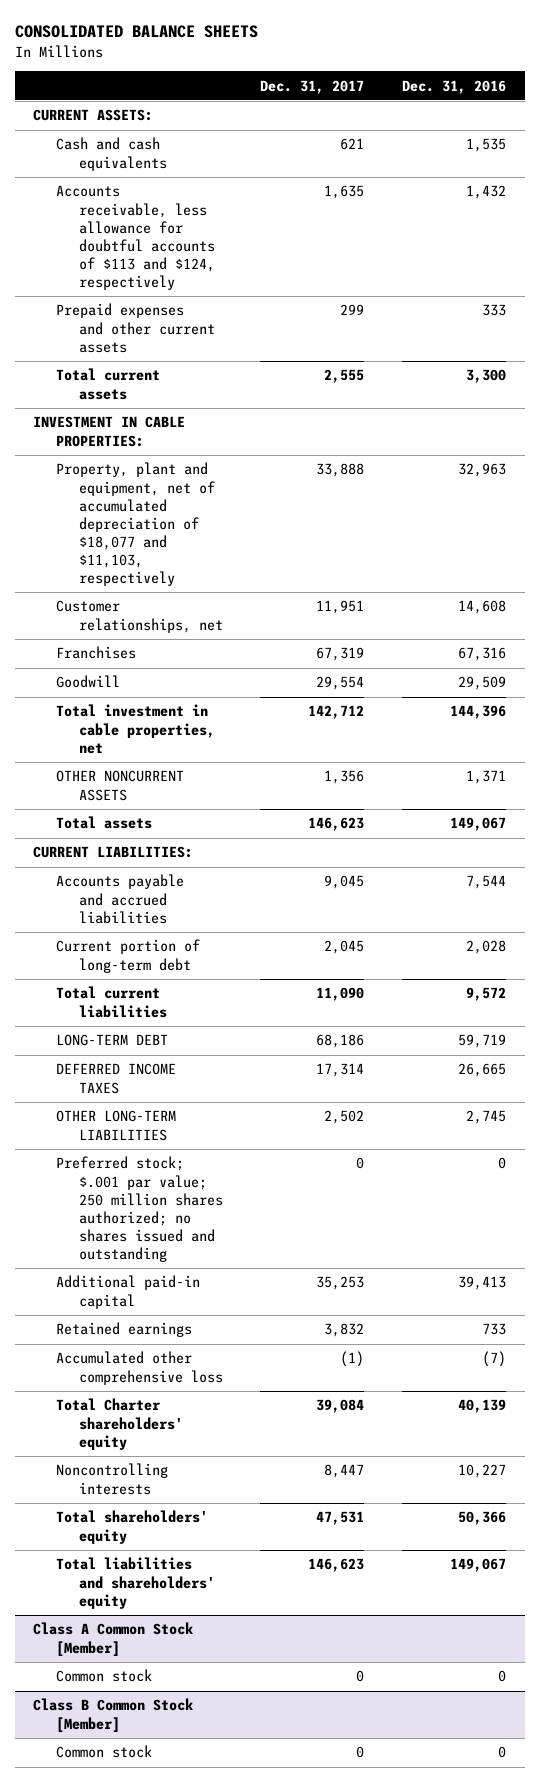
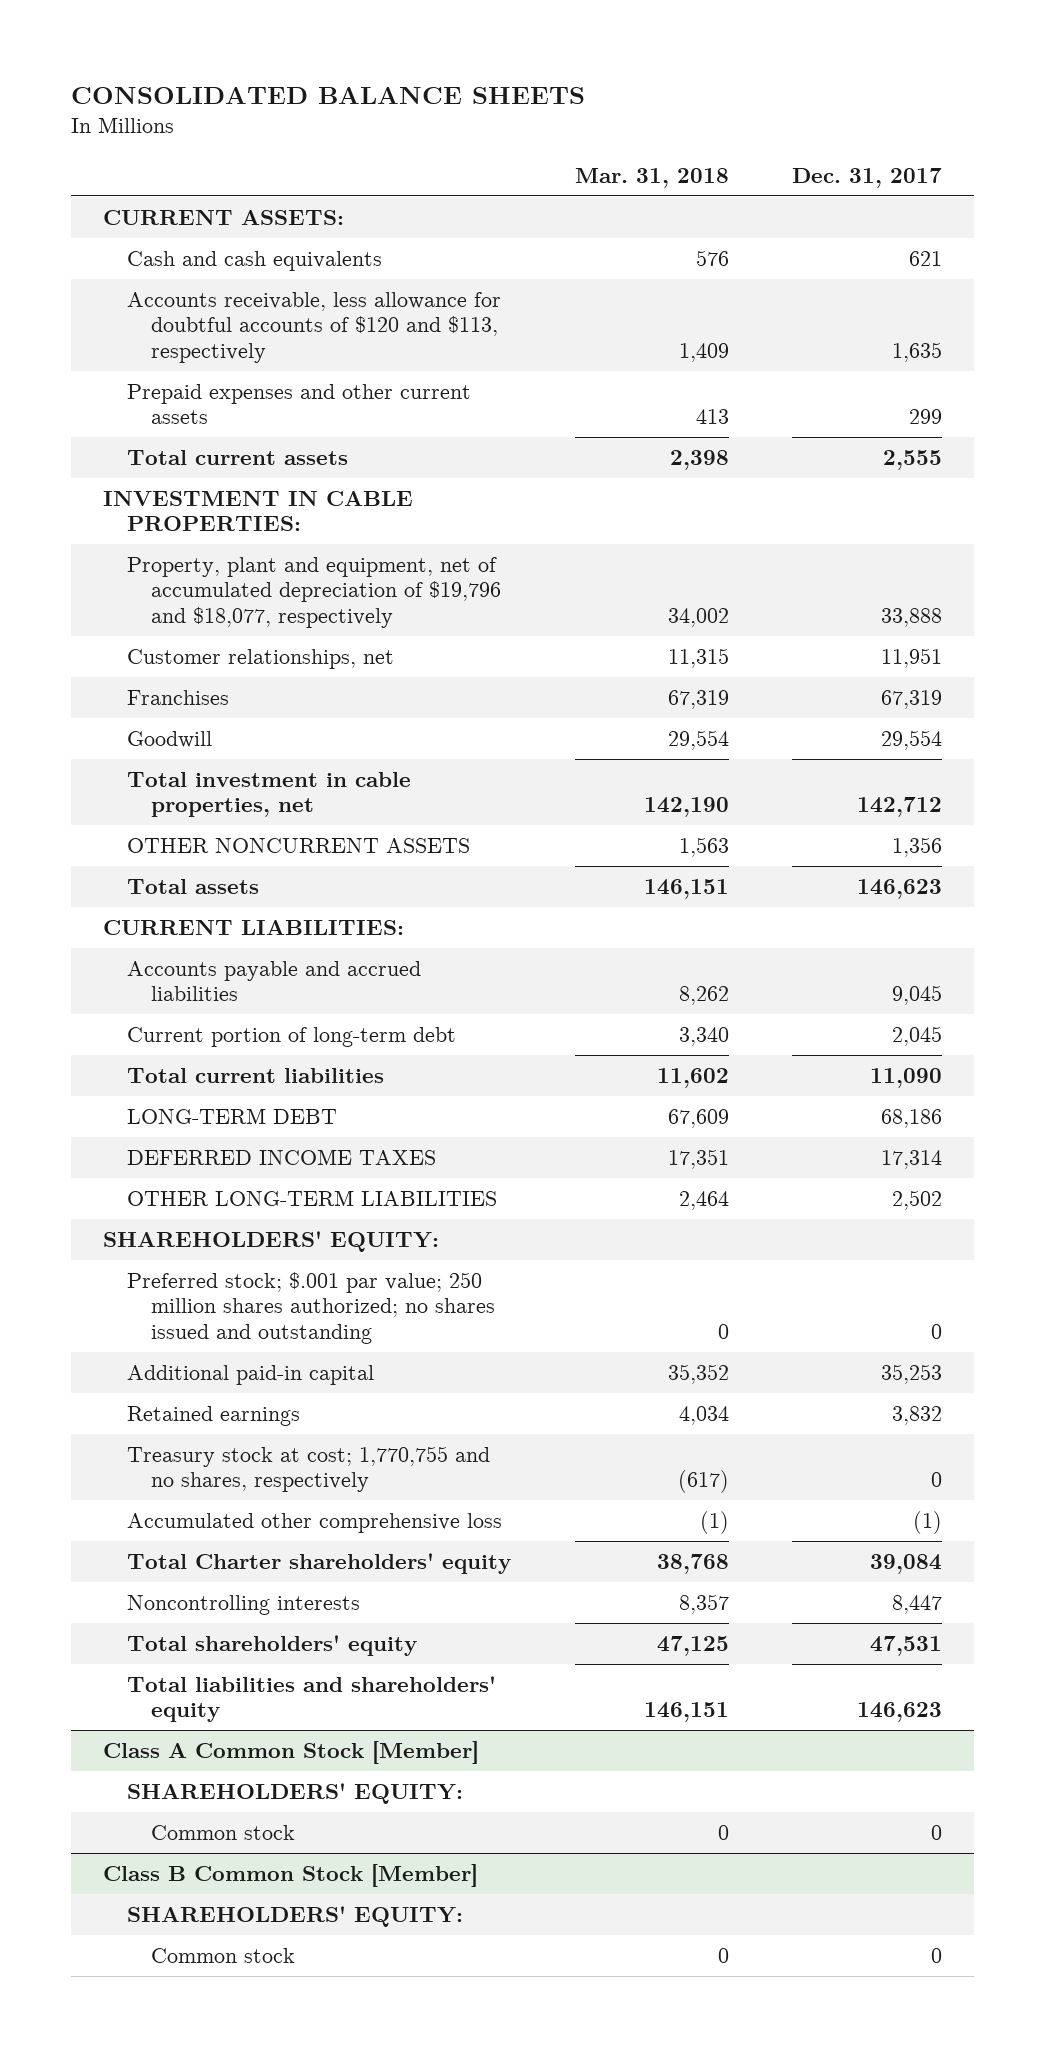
[401,79,506,94] Dec. 31, 2016 -> none
none -> [574,167,729,188] Mar. 31, 2018
[56,185,216,290] Accounts receivable, less allowance for doubtful accounts of $113 and $124, respectively -> [126,292,501,363] Accounts receivable, less allowance for doubtful accounts of $120 and $113, respectively
[56,462,216,587] Property, plant and equipment, net of accumulated depreciation of $18,077 and $11,103, respectively -> [126,557,501,628] Property, plant and equipment, net of accumulated depreciation of $19,796 and $18,077, respectively
none -> [102,1231,439,1253] SHAREHOLDERS' EQUITY:
none -> [126,1446,490,1493] Treasury stock at cost; 1,770,755 and no shares, respectively
none -> [126,1783,463,1805] SHAREHOLDERS' EQUITY:
none -> [126,1906,463,1928] SHAREHOLDERS' EQUITY:

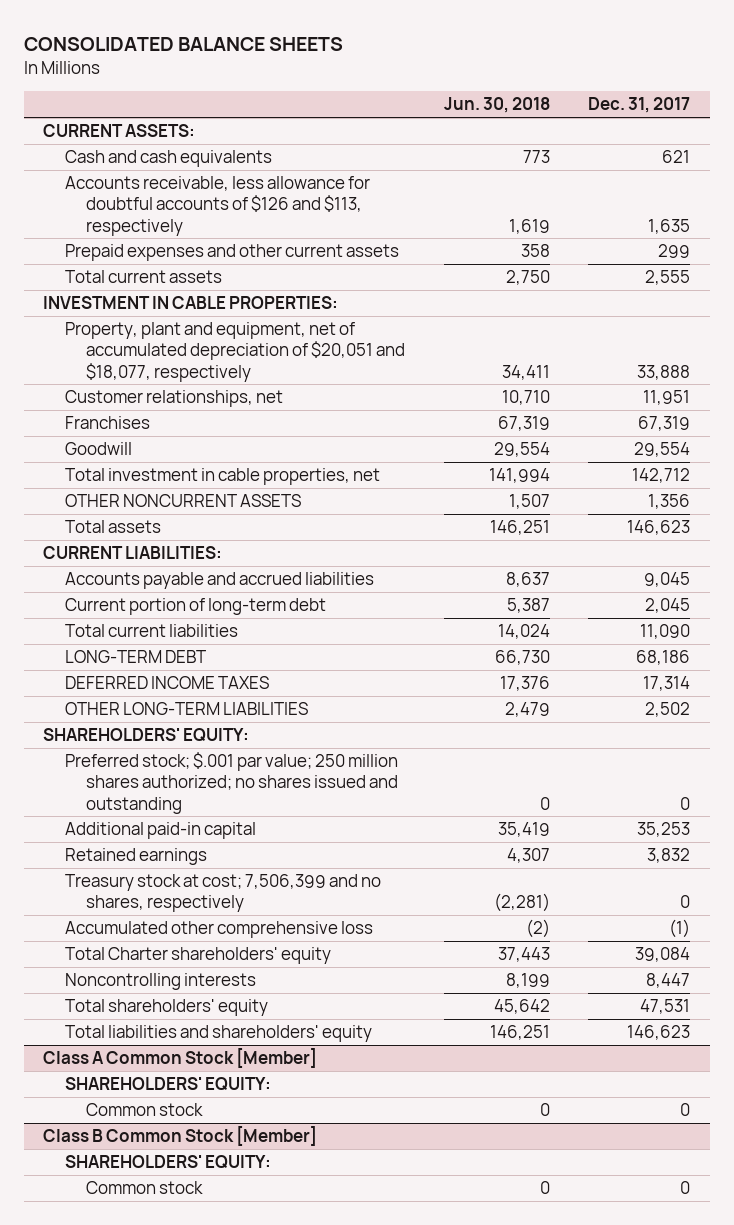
[574,167,729,188] Mar. 31, 2018 -> none
none -> [443,97,550,114] Jun. 30, 2018
[126,292,501,363] Accounts receivable, less allowance for doubtful accounts of $120 and $113, respectively -> [64,176,370,236] Accounts receivable, less allowance for doubtful accounts of $126 and $113, respectively
[126,557,501,628] Property, plant and equipment, net of accumulated depreciation of $19,796 and $18,077, respectively -> [64,322,406,382] Property, plant and equipment, net of accumulated depreciation of $20,051 and $18,077, respectively
[126,1446,490,1493] Treasury stock at cost; 1,770,755 and no shares, respectively -> [64,874,381,913] Treasury stock at cost; 7,506,399 and no shares, respectively

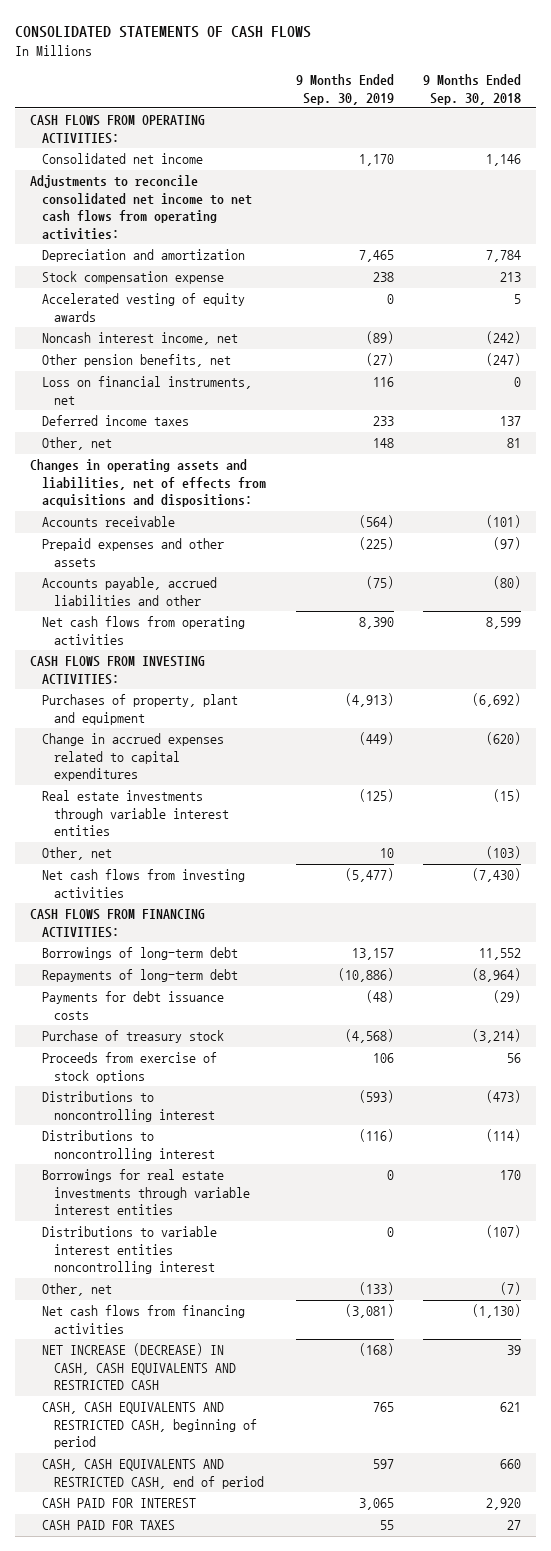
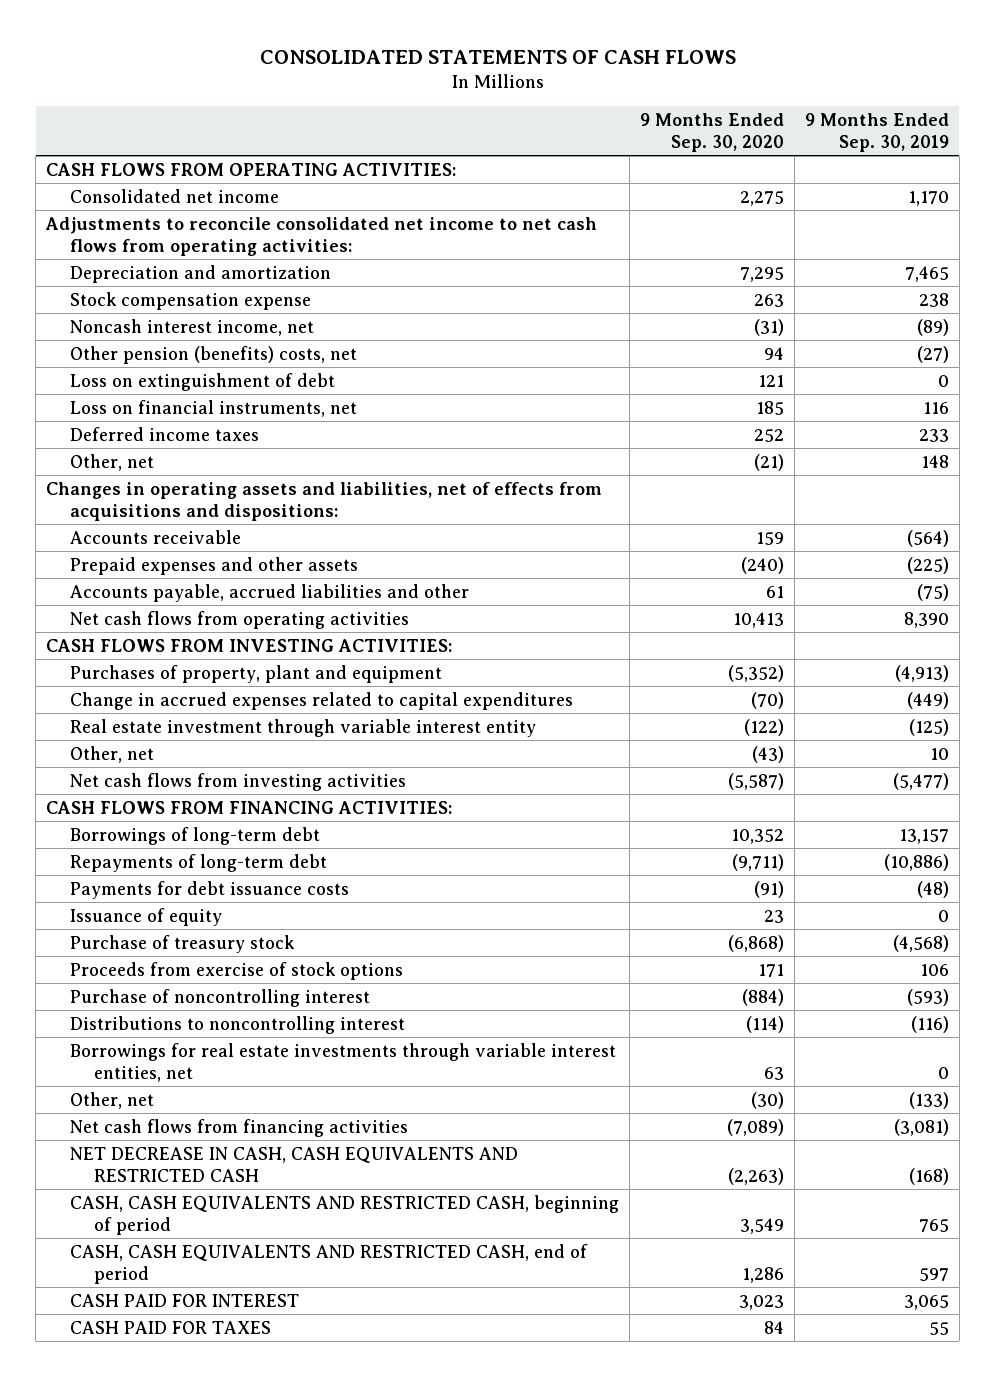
[423,73,522,105] 9 Months Ended Sep. 30, 2018 -> none
none -> [639,112,784,153] 9 Months Ended Sep. 30, 2020
[42,293,246,322] Accelerated vesting of equity awards -> none
[42,354,232,368] Other pension benefits, net -> [70,345,358,364] Other pension (benefits) costs, net
none -> [70,372,336,391] Loss on extinguishment of debt
[42,790,230,837] Real estate investments through variable interest entities -> [70,718,537,737] Real estate investment through variable interest entity
none -> [70,907,223,926] Issuance of equity
[42,1091,216,1122] Distributions to noncontrolling interest -> [70,988,371,1007] Purchase of noncontrolling interest
[42,1226,218,1275] Distributions to variable interest entities noncontrolling interest -> none
[42,1169,251,1216] Borrowings for real estate investments through variable interest entities -> [70,1042,617,1082] Borrowings for real estate investments through variable interest entities, net
[42,1343,237,1391] NET INCREASE (DECREASE) IN CASH, CASH EQUIVALENTS AND RESTRICTED CASH -> [70,1146,519,1182] NET DECREASE IN CASH, CASH EQUIVALENTS AND RESTRICTED CASH

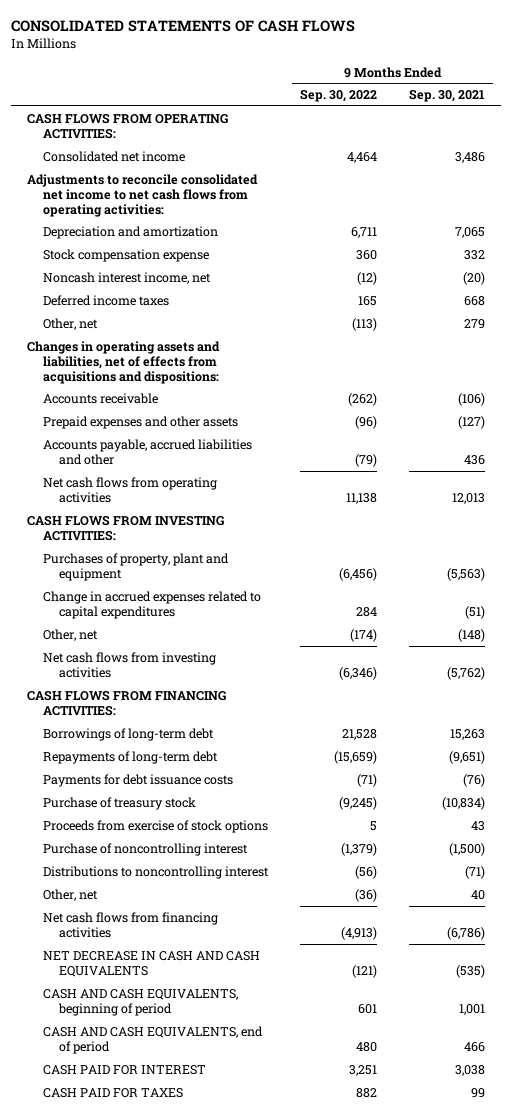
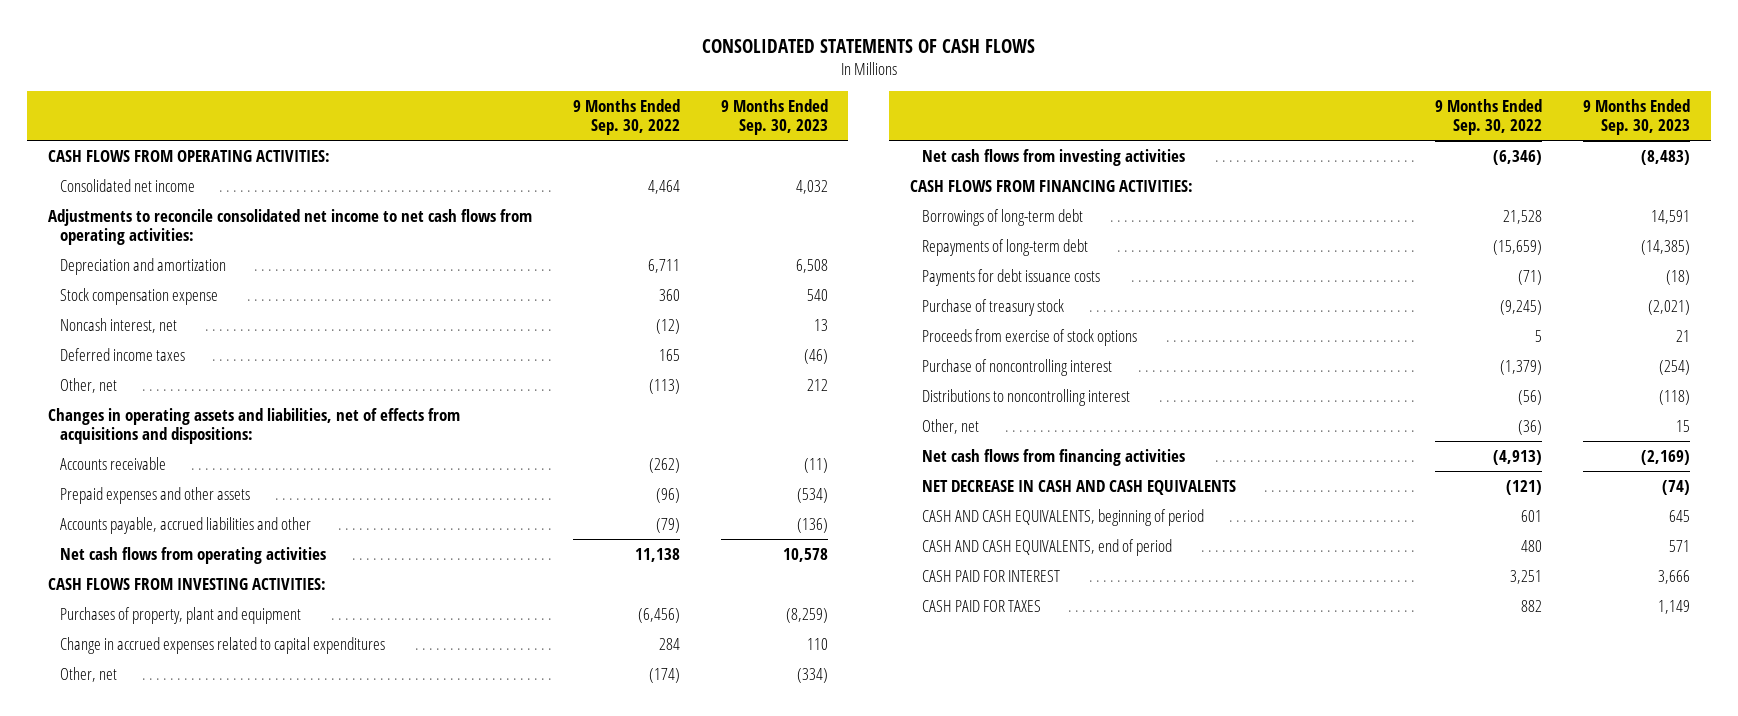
[409,89,486,103] Sep. 30, 2021 -> none
none -> [720,98,828,136] 9 Months Ended Sep. 30, 2023
[43,271,212,284] Noncash interest income, net -> [59,317,177,333] Noncash interest, net

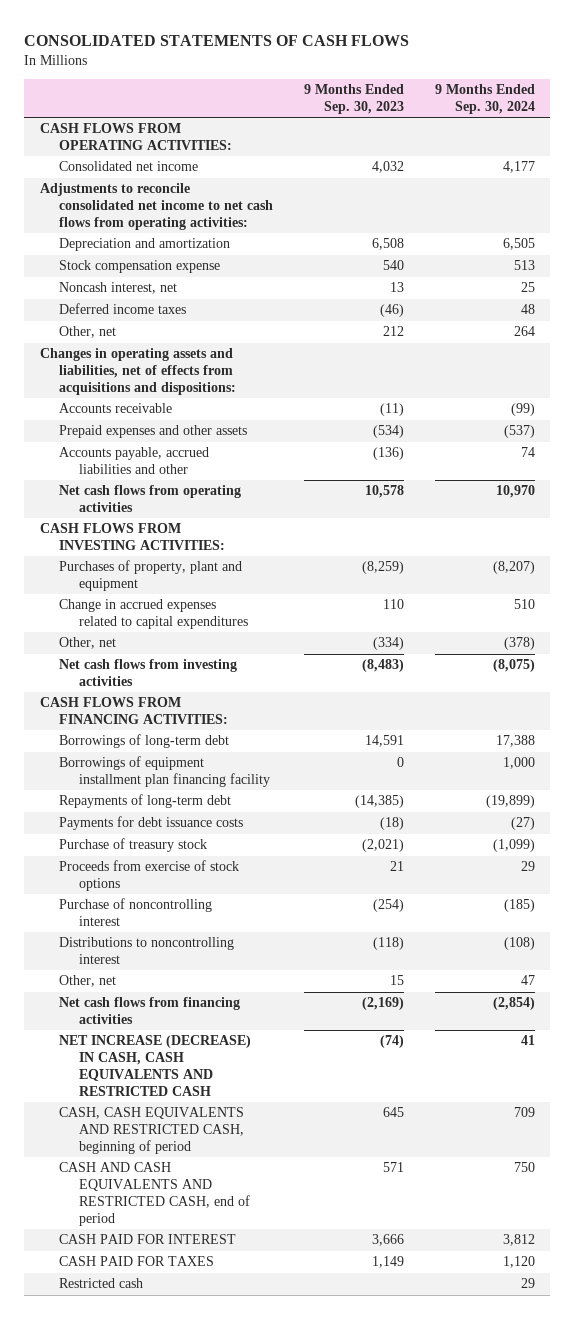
[572,98,680,136] 9 Months Ended Sep. 30, 2022 -> none
none -> [434,83,535,114] 9 Months Ended Sep. 30, 2024
none -> [59,756,271,788] Borrowings of equipment installment plan financing facility
[922,479,1237,495] NET DECREASE IN CASH AND CASH EQUIVALENTS -> [59,1035,252,1096] NET INCREASE (DECREASE) IN CASH, CASH EQUIVALENTS AND RESTRICTED CASH
[922,508,1205,526] CASH AND CASH EQUIVALENTS, beginning of period -> [59,1107,245,1154] CASH, CASH EQUIVALENTS AND RESTRICTED CASH, beginning of period
[922,538,1173,556] CASH AND CASH EQUIVALENTS, end of period -> [59,1162,251,1226] CASH AND CASH EQUIVALENTS AND RESTRICTED CASH, end of period
none -> [59,1278,144,1289] Restricted cash

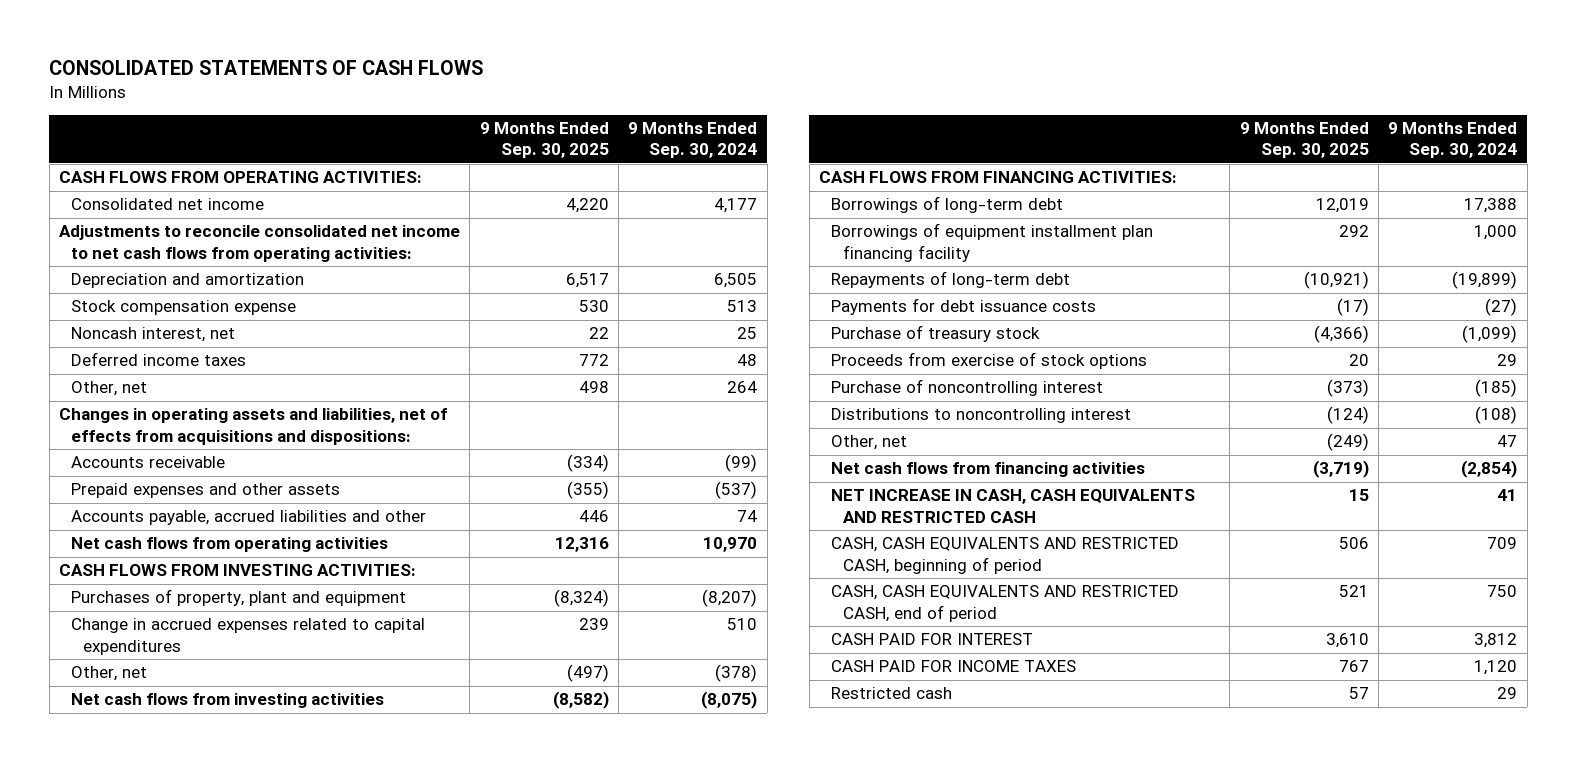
[304,83,405,114] 9 Months Ended Sep. 30, 2023 -> none
none -> [479,121,609,159] 9 Months Ended Sep. 30, 2025
[59,1035,252,1096] NET INCREASE (DECREASE) IN CASH, CASH EQUIVALENTS AND RESTRICTED CASH -> [831,489,1196,523] NET INCREASE IN CASH, CASH EQUIVALENTS AND RESTRICTED CASH
[59,1162,251,1226] CASH AND CASH EQUIVALENTS AND RESTRICTED CASH, end of period -> [831,585,1180,622] CASH, CASH EQUIVALENTS AND RESTRICTED CASH, end of period
[59,1256,215,1267] CASH PAID FOR TAXES -> [831,660,1077,673] CASH PAID FOR INCOME TAXES

